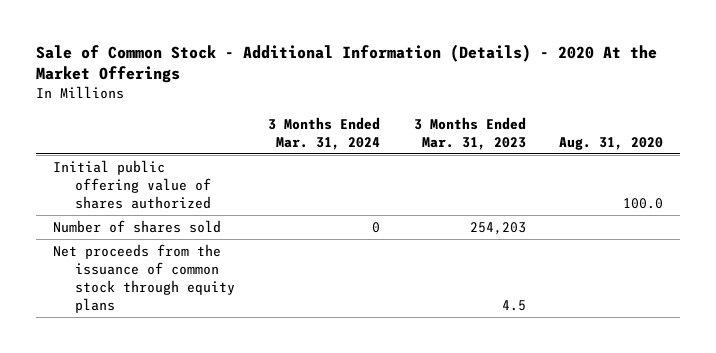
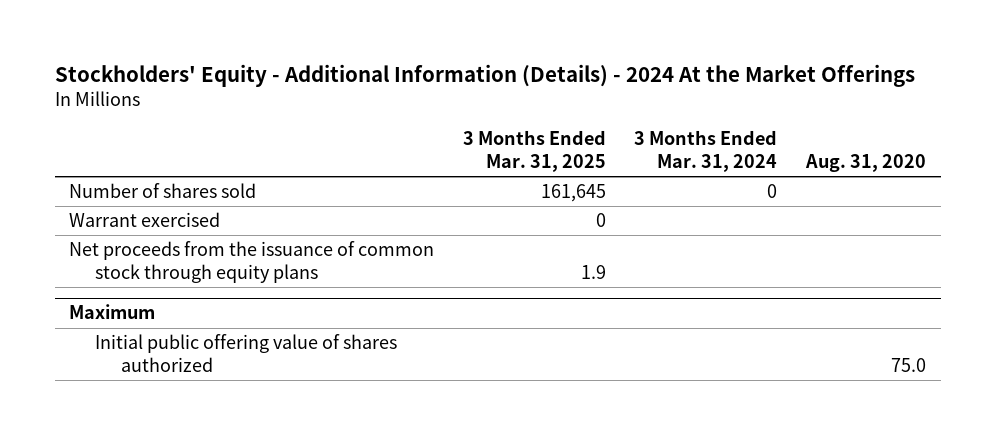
[36,43,658,84] Sale of Common Stock - Additional Information (Details) - 2020 At the Market Offerings -> [54,64,915,88] Stockholders' Equity - Additional Information (Details) - 2024 At the Market Offerings
[413,116,526,150] 3 Months Ended Mar. 31, 2023 -> none
none -> [462,130,606,173] 3 Months Ended Mar. 31, 2025
[53,159,211,209] Initial public offering value of shares authorized -> none
none -> [68,212,220,228] Warrant exercised
none -> [68,304,155,320] Maximum
none -> [94,334,397,372] Initial public offering value of shares authorized

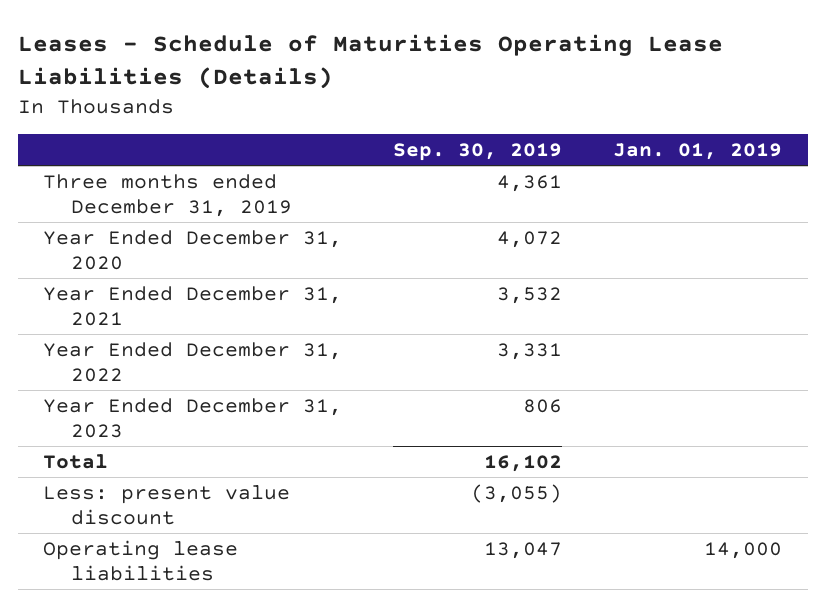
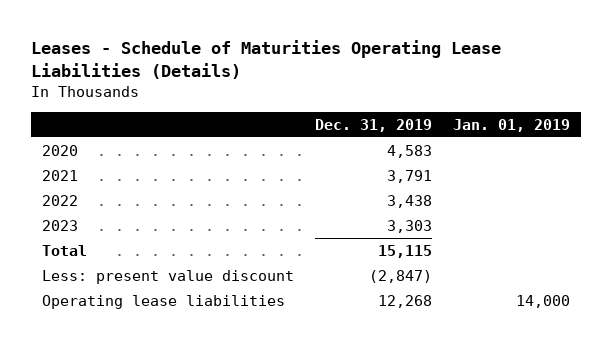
[393,142,563,161] Sep. 30, 2019 -> none
none -> [315,118,433,132] Dec. 31, 2019
[43,173,292,217] Three months ended December 31, 2019 -> none
[43,397,343,438] Year Ended December 31, 2023 -> none
none -> [41,144,78,156] 2020
[43,229,343,270] Year Ended December 31, 2020 -> [41,169,78,181] 2021
[43,285,343,326] Year Ended December 31, 2021 -> [41,194,78,206] 2022
[43,341,343,382] Year Ended December 31, 2022 -> [41,219,78,231] 2023

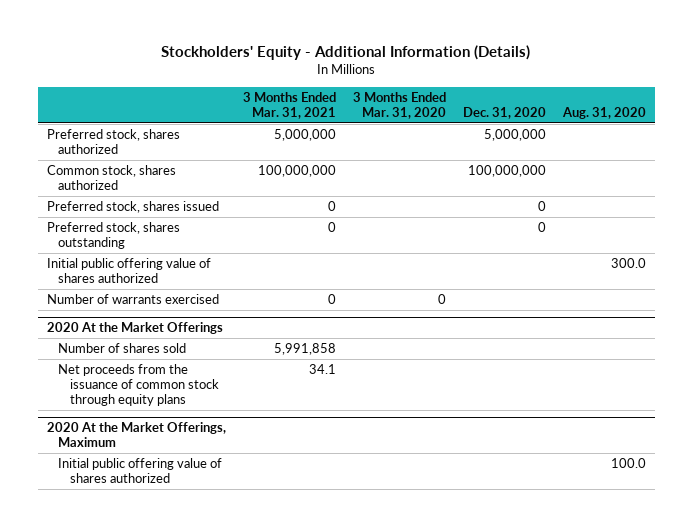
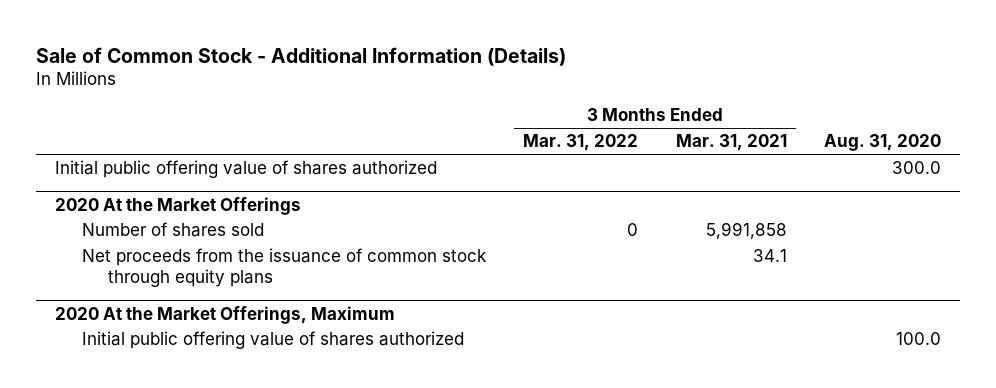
[161,45,531,61] Stockholders' Equity - Additional Information (Details) -> [36,46,567,66] Sale of Common Stock - Additional Information (Details)
[352,91,446,119] 3 Months Ended Mar. 31, 2020 -> none
[462,106,546,119] Dec. 31, 2020 -> none
none -> [523,134,639,152] Mar. 31, 2022
[46,128,180,154] Preferred stock, shares authorized -> none
[46,164,176,190] Common stock, shares authorized -> none
[46,200,219,213] Preferred stock, shares issued -> none
[46,221,180,249] Preferred stock, shares outstanding -> none
[46,293,219,304] Number of warrants exercised -> none

